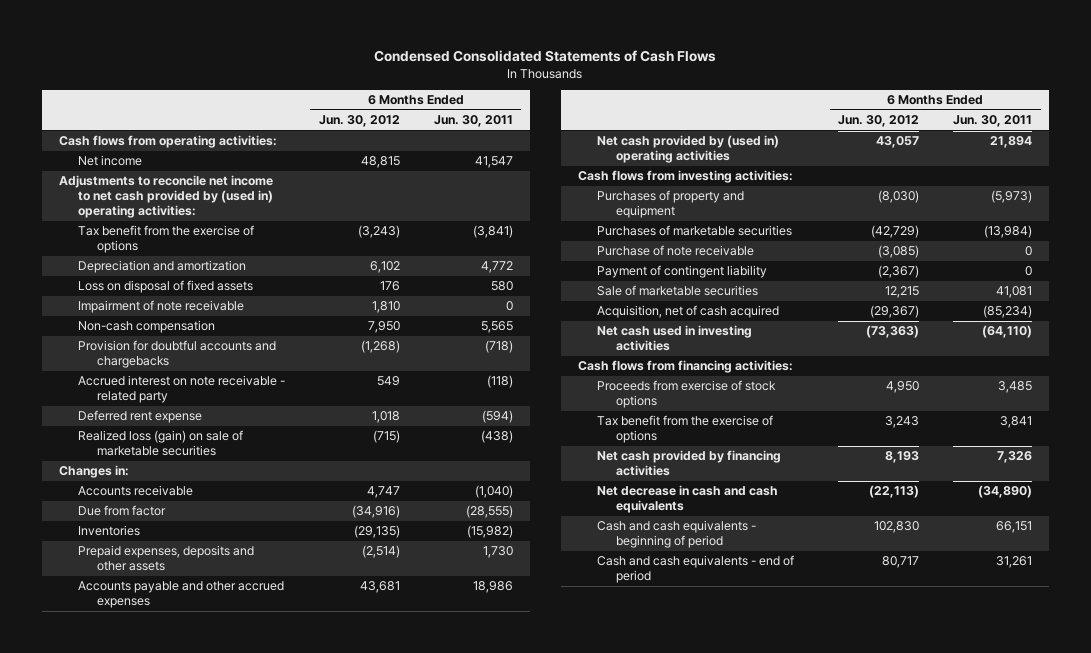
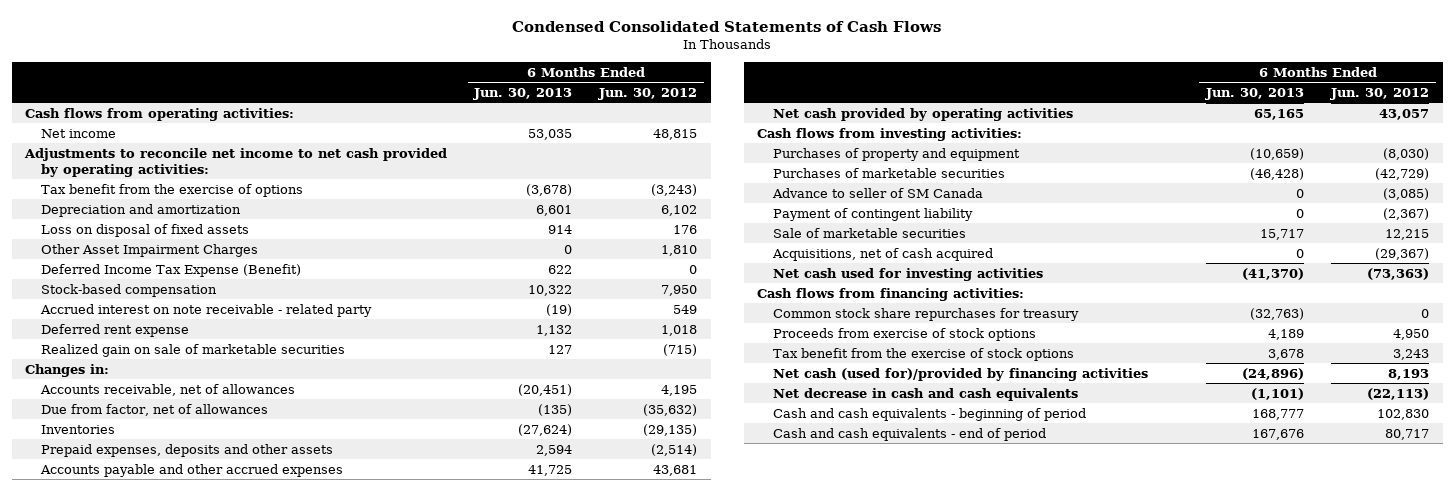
[433,115,513,128] Jun. 30, 2011 -> none
none -> [473,88,573,101] Jun. 30, 2013
[58,175,273,219] Adjustments to reconcile net income to net cash provided by (used in) operating activities: -> [24,147,448,178] Adjustments to reconcile net income to net cash provided by operating activities:
[77,340,276,369] Provision for doubtful accounts and chargebacks -> none
[77,300,244,314] Impairment of note receivable -> [41,243,259,257] Other Asset Impairment Charges
none -> [41,263,302,277] Deferred Income Tax Expense (Benefit)
[77,320,215,334] Non-cash compensation -> [41,283,218,297] Stock-based compensation
[77,430,243,457] Realized loss (gain) on sale of marketable securities -> [41,343,346,357] Realized gain on sale of marketable securities
[77,485,193,497] Accounts receivable -> [40,383,296,396] Accounts receivable, net of allowances
[366,486,400,499] 4,747 -> [661,384,698,396] 4,195
[77,505,166,517] Due from factor -> [41,403,269,416] Due from factor, net of allowances
[351,505,400,519] (34,916) -> [643,403,698,416] (35,632)
[597,135,780,164] Net cash provided by (used in) operating activities -> [773,107,1074,121] Net cash provided by operating activities
[597,245,755,257] Purchase of note receivable -> [772,187,984,198] Advance to seller of SM Canada
[597,305,780,319] Acquisition, net of cash acquired -> [772,247,994,261] Acquisitions, net of cash acquired
[597,325,753,352] Net cash used in investing activities -> [773,267,1044,281] Net cash used for investing activities
none -> [773,307,1080,321] Common stock share repurchases for treasury
[597,415,774,444] Tax benefit from the exercise of options -> [773,347,1075,361] Tax benefit from the exercise of stock options
[597,450,782,477] Net cash provided by financing activities -> [773,367,1149,381] Net cash (used for)/provided by financing activities

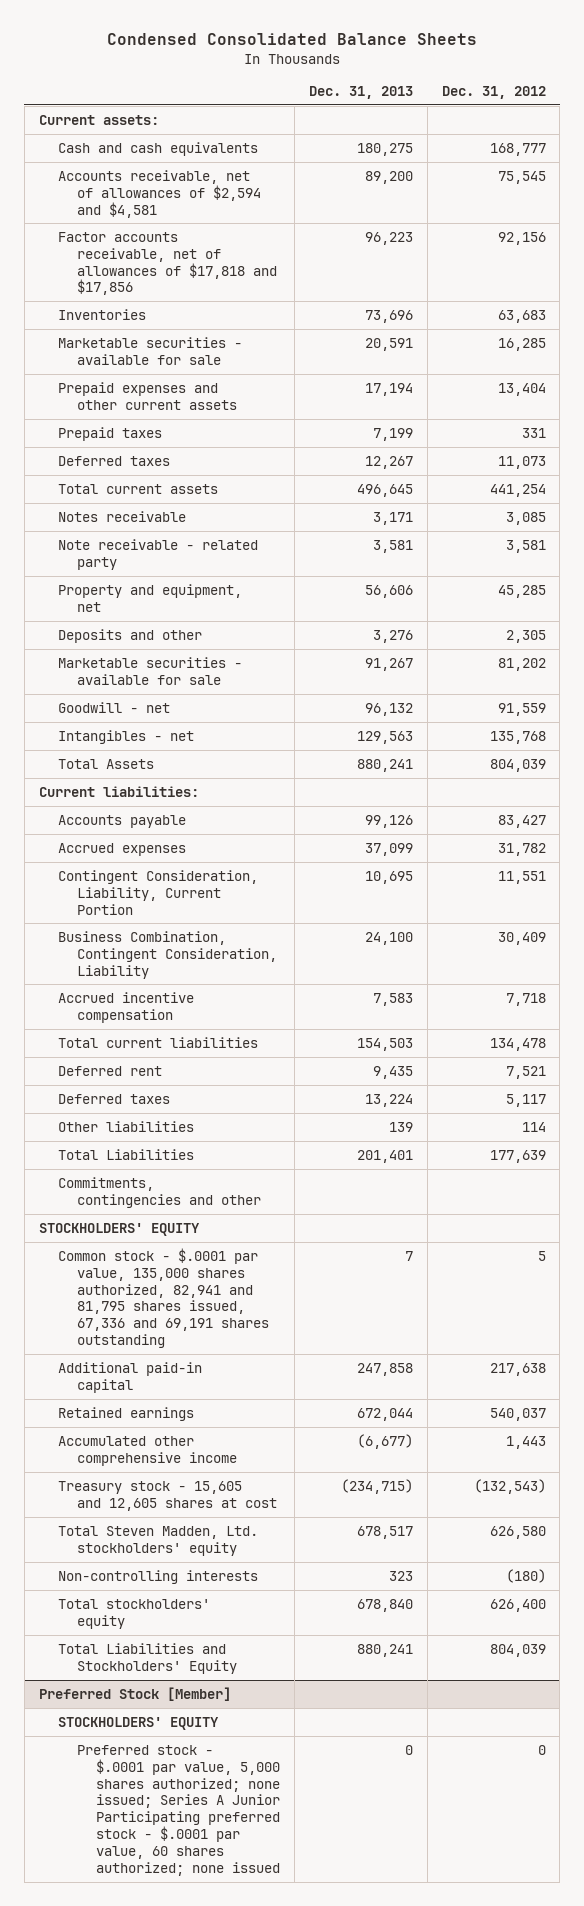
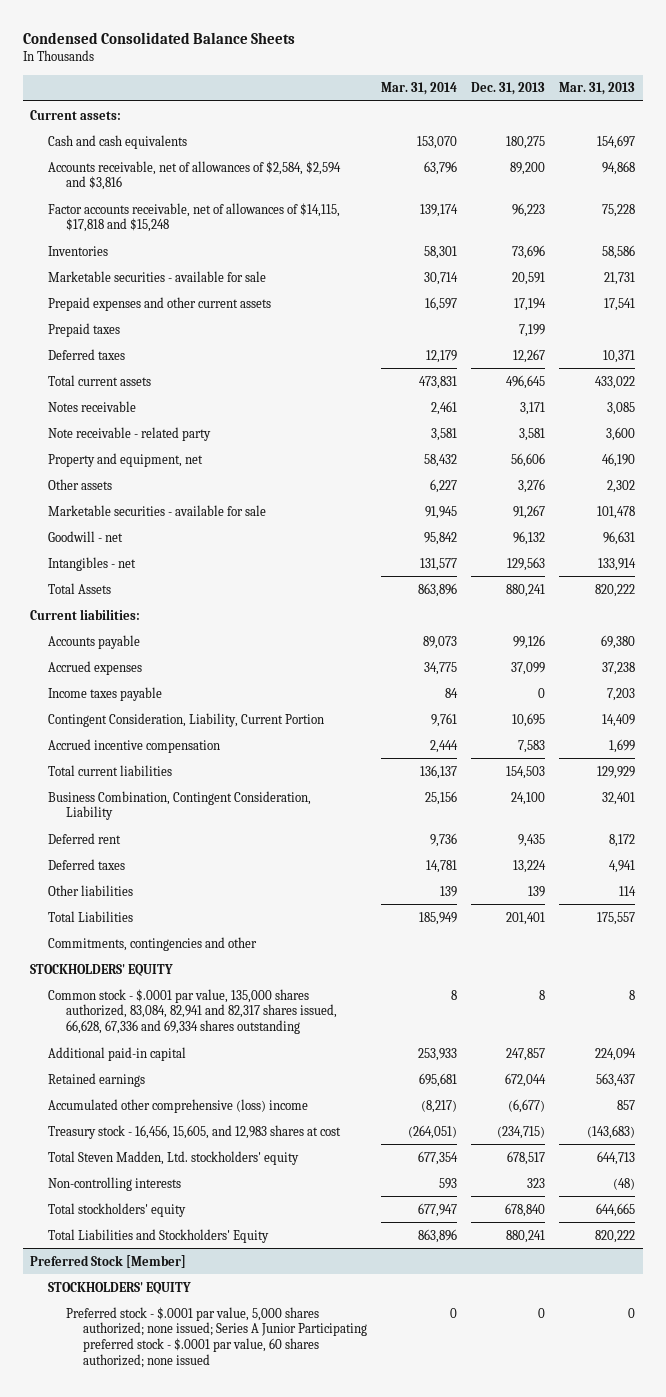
[441,86,546,100] Dec. 31, 2012 -> none
none -> [381,82,458,96] Mar. 31, 2014
none -> [559,82,636,96] Mar. 31, 2013
[57,169,262,218] Accounts receivable, net of allowances of $2,594 and $4,581 -> [47,160,341,191] Accounts receivable, net of allowances of $2,584, $2,594 and $3,816
[57,231,278,296] Factor accounts receivable, net of allowances of $17,818 and $17,856 -> [47,202,340,233] Factor accounts receivable, net of allowances of $14,115, $17,818 and $15,248
[57,628,202,643] Deposits and other -> [47,478,112,490] Other assets
none -> [47,686,162,701] Income taxes payable
[57,930,278,979] Business Combination, Contingent Consideration, Liability -> [47,790,311,821] Business Combination, Contingent Consideration, Liability
[57,1247,270,1349] Common stock - $.0001 par value, 135,000 shares authorized, 82,941 and 81,795 shares issued, 67,336 and 69,191 shares outstanding -> [47,988,337,1035] Common stock - $.0001 par value, 135,000 shares authorized, 83,084, 82,941 and 82,317 shares issued, 66,628, 67,336 and 69,334 shares outstanding
[404,1250,413,1261] 7 -> [539,989,546,1000] 8
[356,1362,413,1376] 247,858 -> [506,1047,546,1061] 247,857
[57,1435,238,1466] Accumulated other comprehensive income -> [47,1098,308,1113] Accumulated other comprehensive (loss) income
[57,1480,278,1511] Treasury stock - 15,605 and 12,605 shares at cost -> [47,1124,341,1139] Treasury stock - 16,456, 15,605, and 12,983 shares at cost

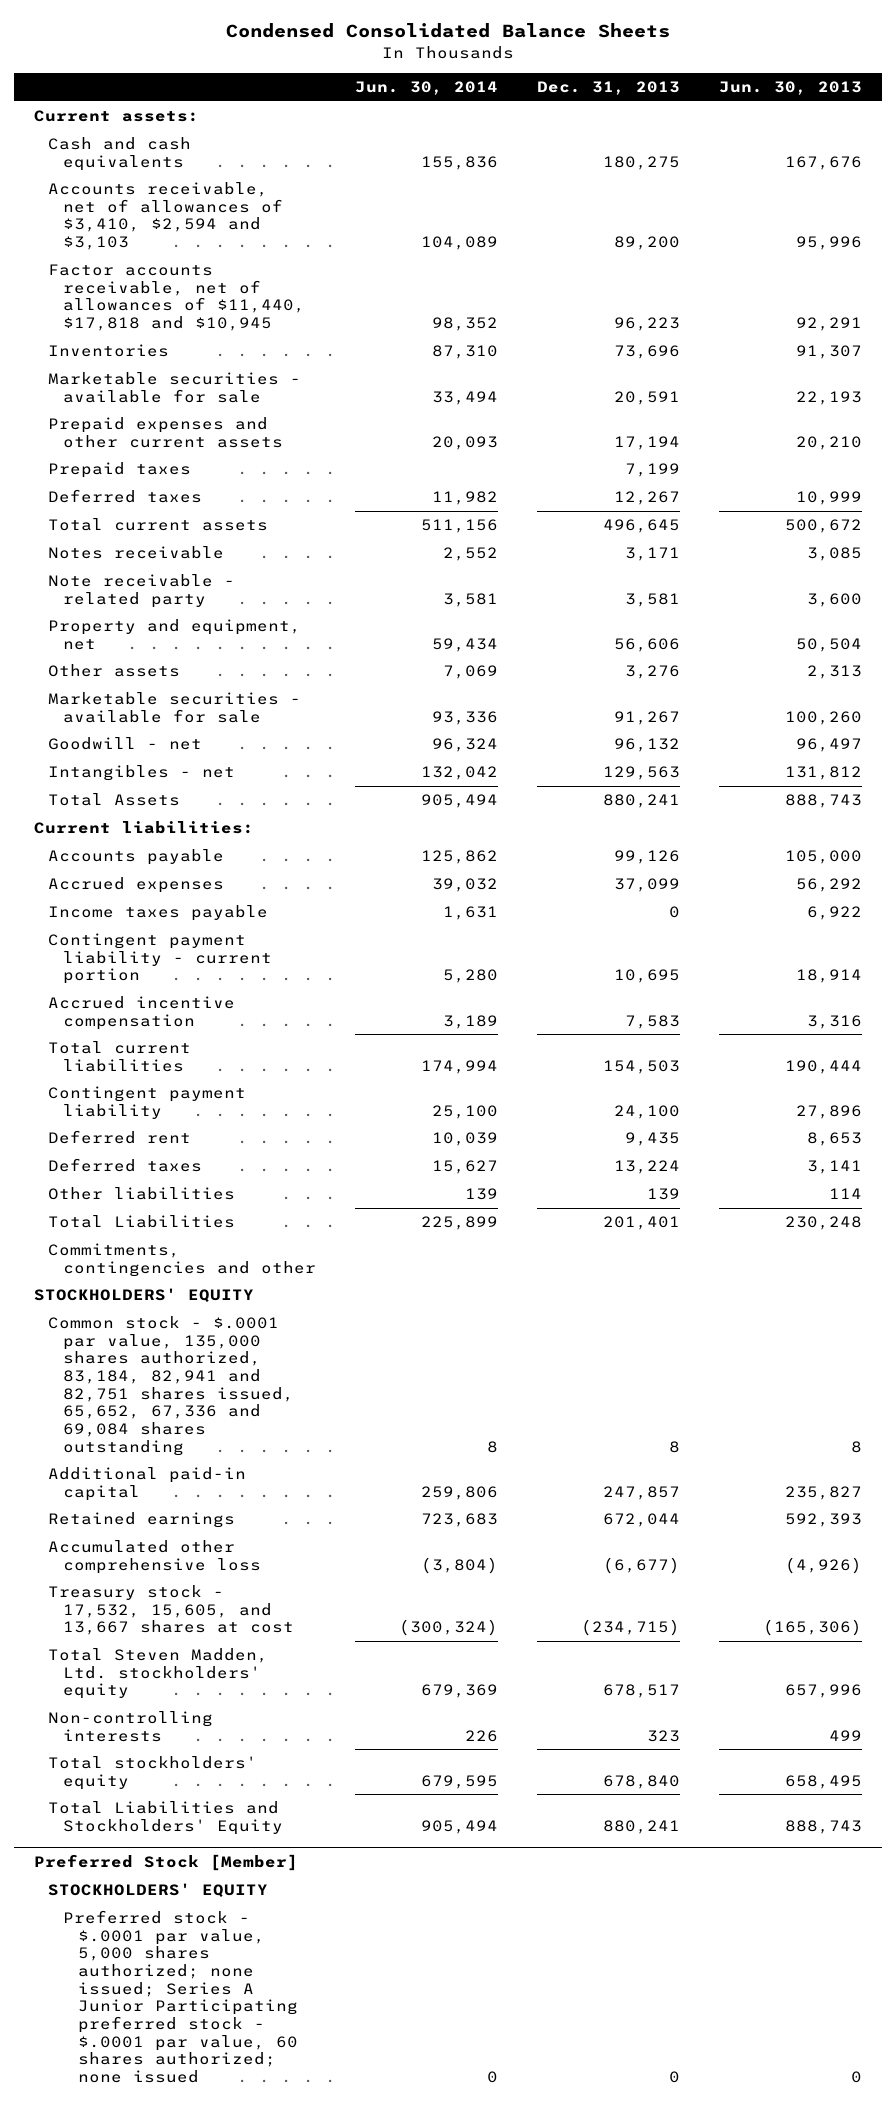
[381,82,458,96] Mar. 31, 2014 -> none
[559,82,636,96] Mar. 31, 2013 -> none
none -> [355,80,499,95] Jun. 30, 2014
none -> [719,80,863,95] Jun. 30, 2013
[47,160,341,191] Accounts receivable, net of allowances of $2,584, $2,594 and $3,816 -> [48,182,284,251] Accounts receivable, net of allowances of $3,410, $2,594 and $3,103
[47,202,340,233] Factor accounts receivable, net of allowances of $14,115, $17,818 and $15,248 -> [48,264,306,332] Factor accounts receivable, net of allowances of $11,440, $17,818 and $10,945
[47,712,324,727] Contingent Consideration, Liability, Current Portion -> [48,933,273,985] Contingent payment liability - current portion
[47,790,311,821] Business Combination, Contingent Consideration, Liability -> [48,1086,247,1119] Contingent payment liability
[47,988,337,1035] Common stock - $.0001 par value, 135,000 shares authorized, 83,084, 82,941 and 82,317 shares issued, 66,628, 67,336 and 69,334 shares outstanding -> [48,1316,295,1456] Common stock - $.0001 par value, 135,000 shares authorized, 83,184, 82,941 and 82,751 shares issued, 65,652, 67,336 and 69,084 shares outstanding
[47,1098,308,1113] Accumulated other comprehensive (loss) income -> [48,1540,262,1574] Accumulated other comprehensive loss
[47,1124,341,1139] Treasury stock - 16,456, 15,605, and 12,983 shares at cost -> [48,1585,295,1636] Treasury stock - 17,532, 15,605, and 13,667 shares at cost

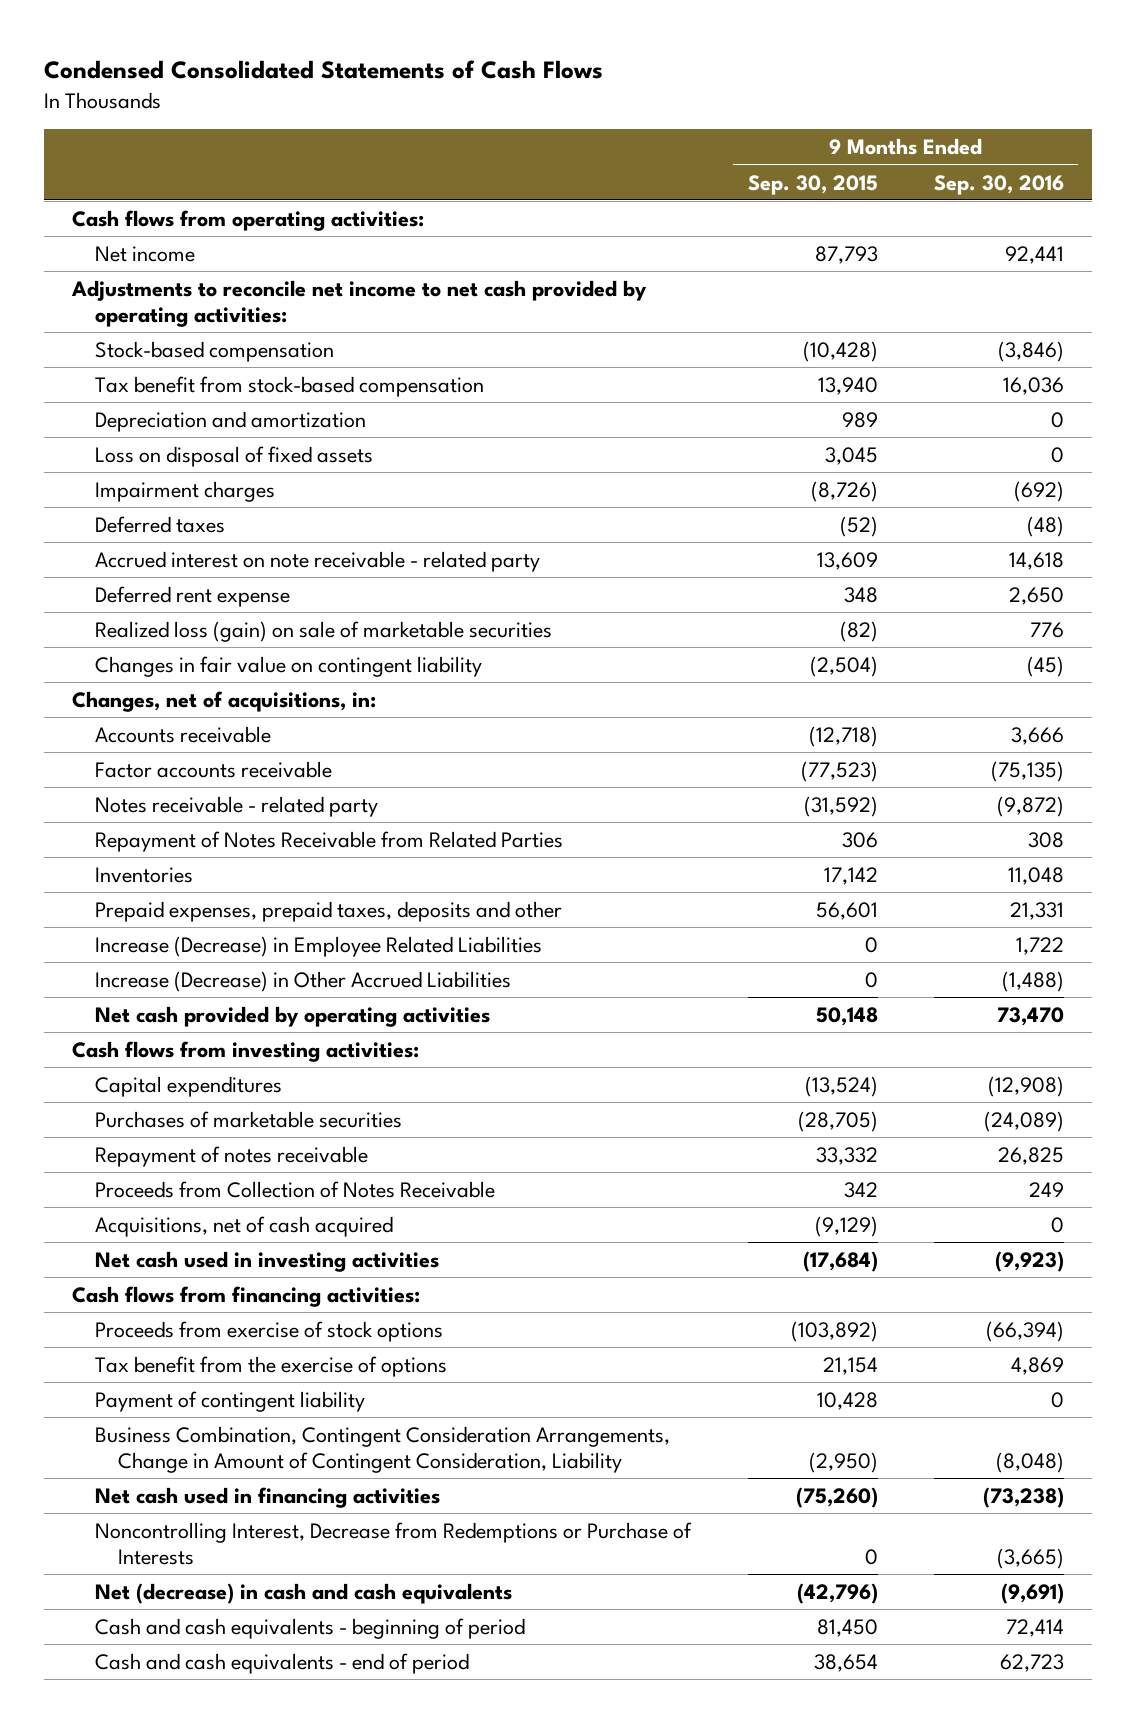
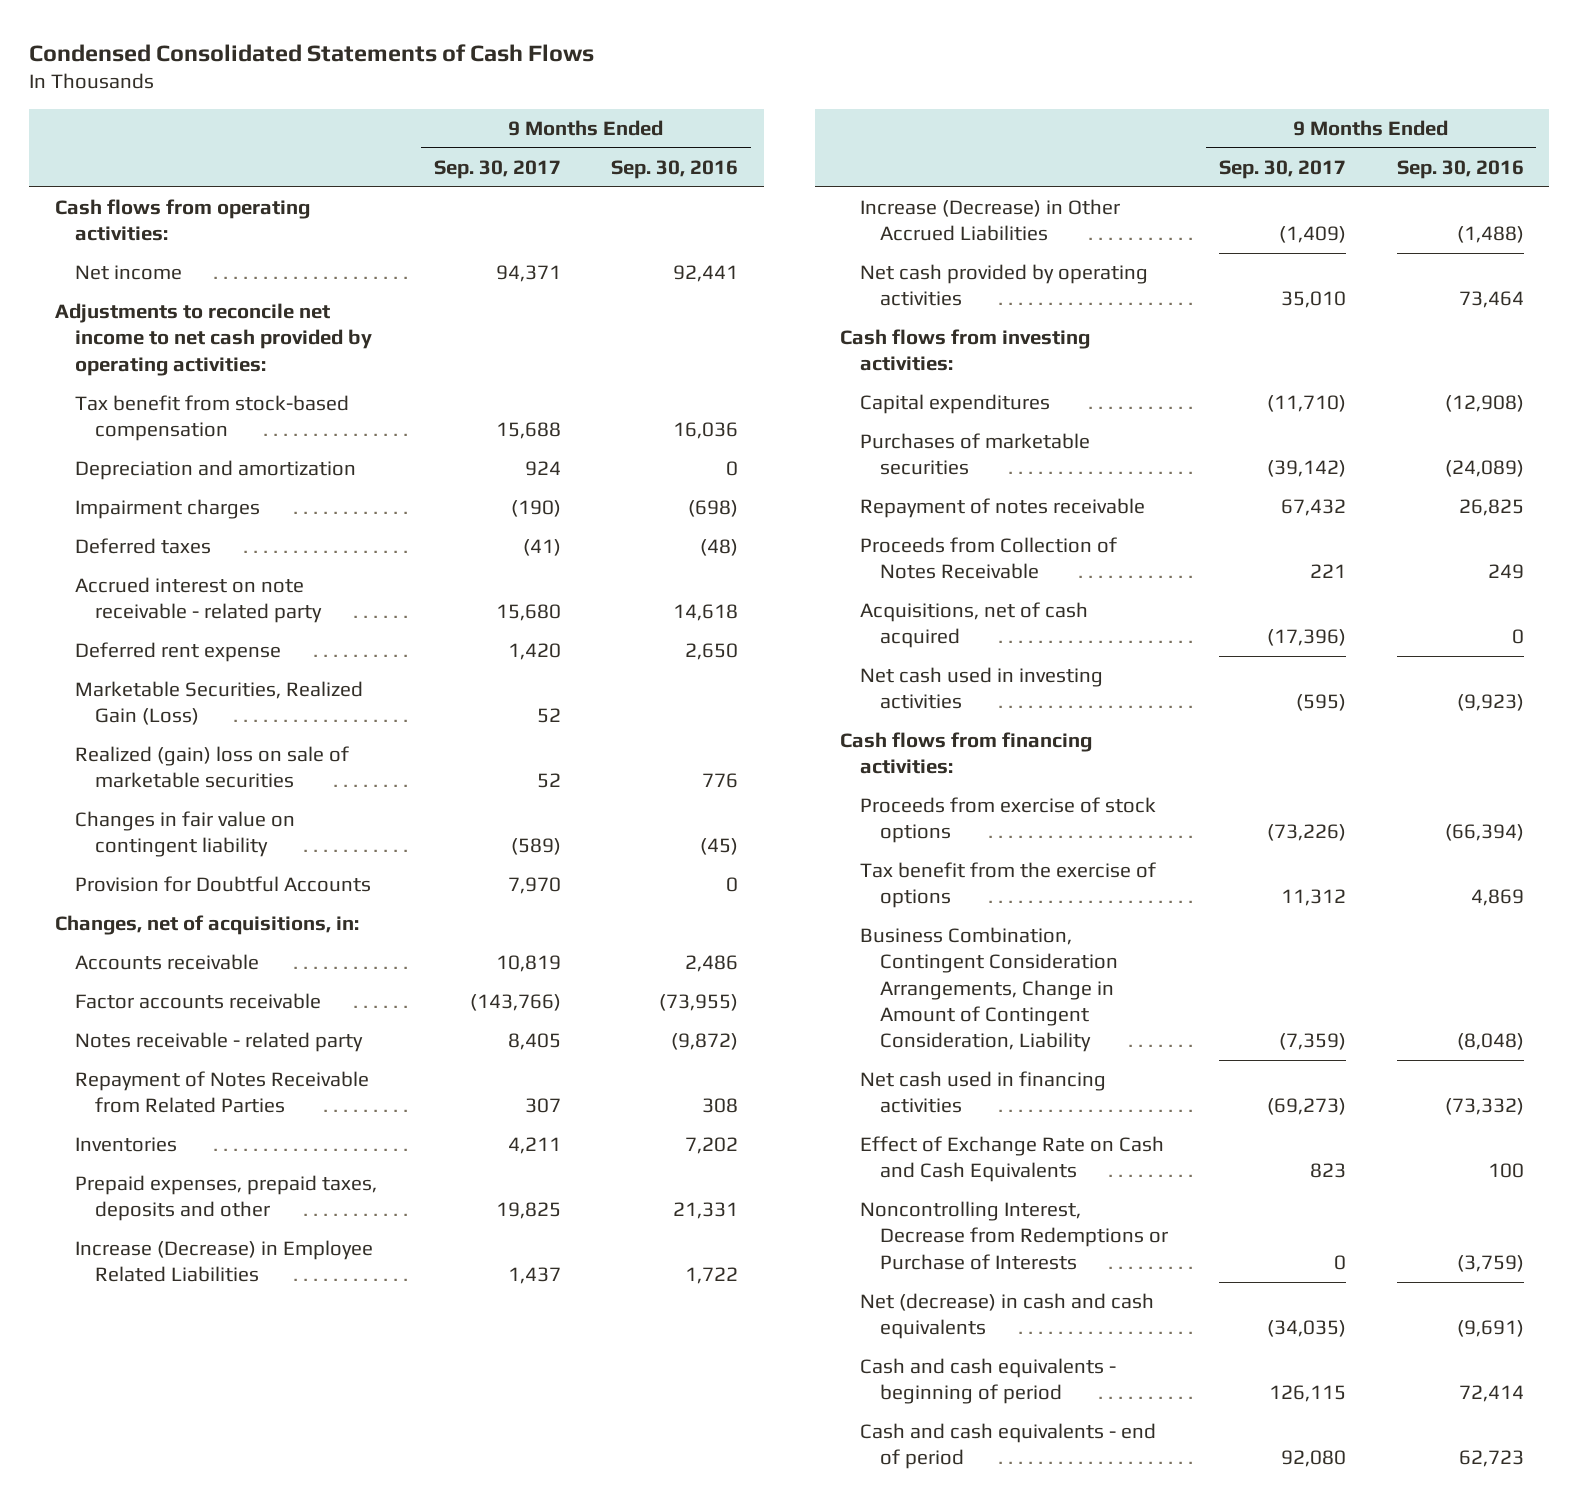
[747,174,878,195] Sep. 30, 2015 -> none
none -> [433,159,561,179] Sep. 30, 2017
[95,340,335,362] Stock-based compensation -> none
[95,445,374,467] Loss on disposal of fixed assets -> none
[1013,480,1064,502] (692) -> [688,500,739,518] (698)
none -> [74,681,363,726] Marketable Securities, Realized Gain (Loss)
[95,620,553,642] Realized loss (gain) on sale of marketable securities -> [74,746,349,789] Realized (gain) loss on sale of marketable securities
none -> [74,876,371,893] Provision for Doubtful Accounts
[1010,726,1064,745] 3,666 -> [685,955,739,973] 2,486
[990,760,1064,782] (75,135) -> [659,994,739,1012] (73,955)
[1007,866,1064,885] 11,048 -> [685,1137,739,1155] 7,202
[996,1006,1064,1026] 73,470 -> [1458,291,1524,309] 73,464
[95,1390,366,1412] Payment of contingent liability -> none
[982,1486,1064,1508] (73,238) -> [1444,1098,1524,1116] (73,332)
none -> [860,1136,1165,1183] Effect of Exchange Rate on Cash and Cash Equivalents
[996,1547,1064,1569] (3,665) -> [1456,1254,1524,1272] (3,759)

